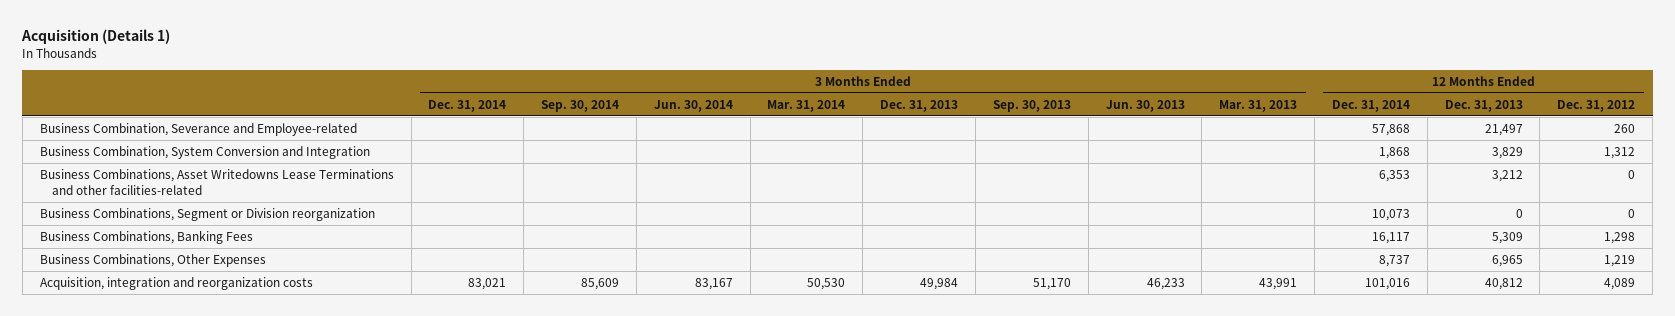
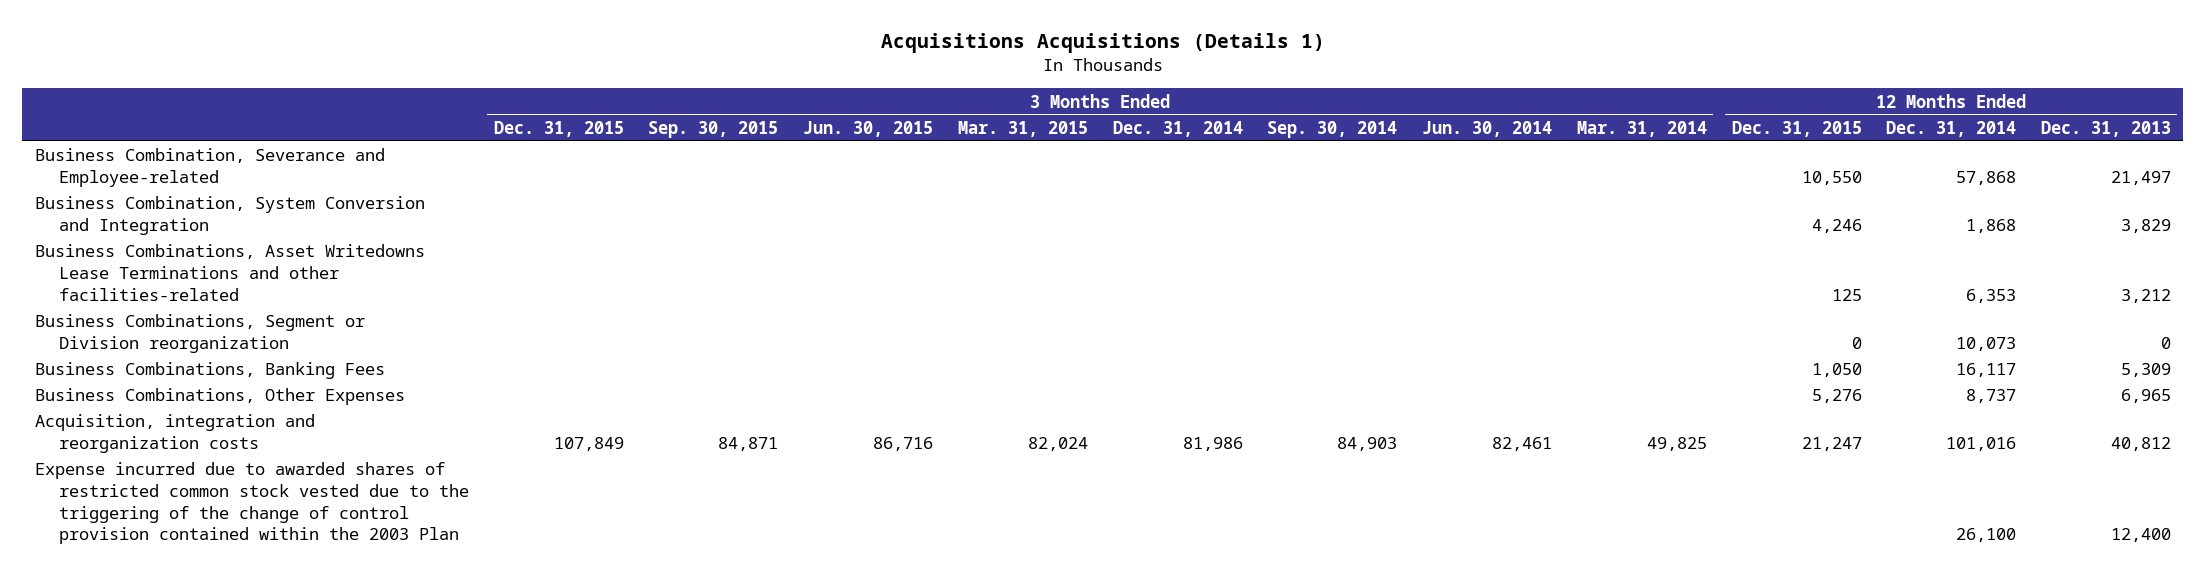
[21,29,171,45] Acquisition (Details 1) -> [880,33,1325,54] Acquisitions Acquisitions (Details 1)
[880,99,959,112] Dec. 31, 2013 -> none
[992,99,1071,112] Sep. 30, 2013 -> none
[1105,99,1185,112] Jun. 30, 2013 -> none
[1219,99,1298,112] Mar. 31, 2013 -> none
[1557,99,1636,112] Dec. 31, 2012 -> none
none -> [493,120,624,137] Dec. 31, 2015
none -> [648,120,779,138] Sep. 30, 2015
none -> [803,120,934,137] Jun. 30, 2015
none -> [957,120,1088,137] Mar. 31, 2015
none -> [1731,120,1862,137] Dec. 31, 2015
[468,277,507,290] 83,021 -> [1182,437,1243,452] 81,986
[581,277,620,290] 85,609 -> [1337,437,1398,452] 84,903
[694,277,733,290] 83,167 -> [1492,437,1553,452] 82,461
[807,277,846,290] 50,530 -> [1646,437,1707,452] 49,825
none -> [34,462,469,545] Expense incurred due to awarded shares of restricted common stock vested due to the triggering of the change of control provision contained within the 2003 Plan

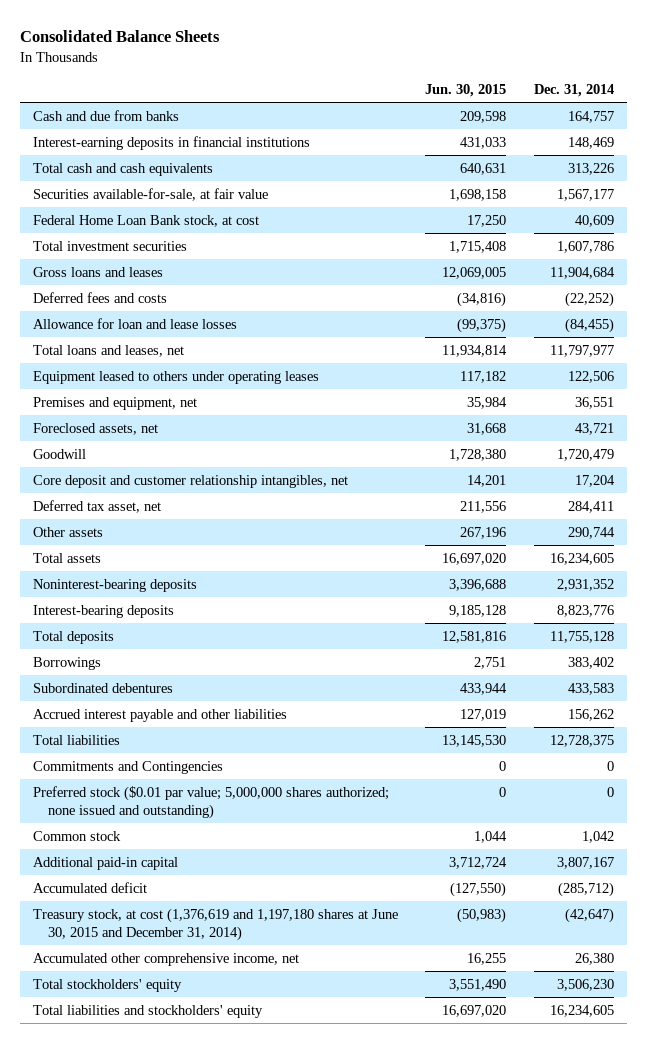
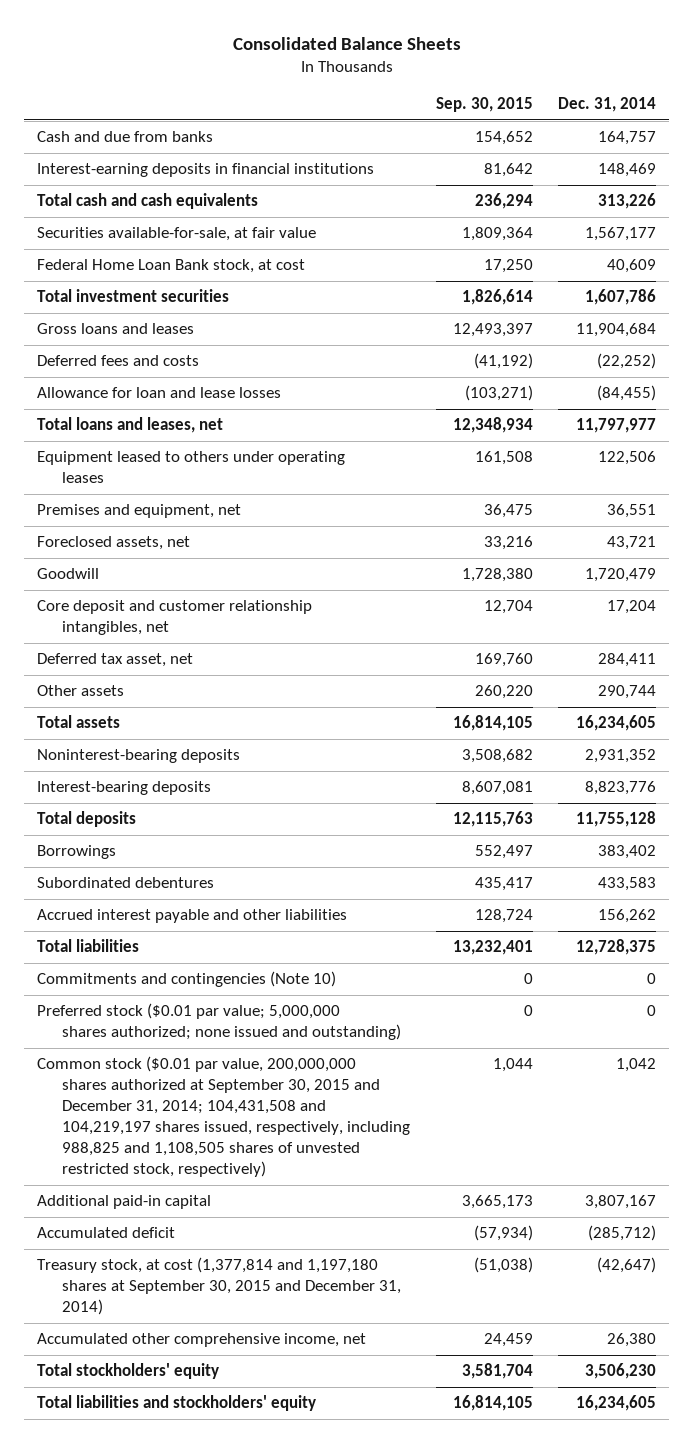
[425,83,507,97] Jun. 30, 2015 -> none
none -> [435,97,533,113] Sep. 30, 2015
[33,760,224,774] Commitments and Contingencies -> [37,971,337,988] Commitments and contingencies (Note 10)
[33,830,122,841] Common stock -> [37,1056,411,1178] Common stock ($0.01 par value, 200,000,000 shares authorized at September 30, 2015 and December 31, 2014; 104,431,508 and 104,219,197 shares issued, respectively, including 988,825 and 1,108,505 shares of unvested restricted stock, respectively)
[33,907,399,941] Treasury stock, at cost (1,376,619 and 1,197,180 shares at June 30, 2015 and December 31, 2014) -> [37,1257,402,1316] Treasury stock, at cost (1,377,814 and 1,197,180 shares at September 30, 2015 and December 31, 2014)

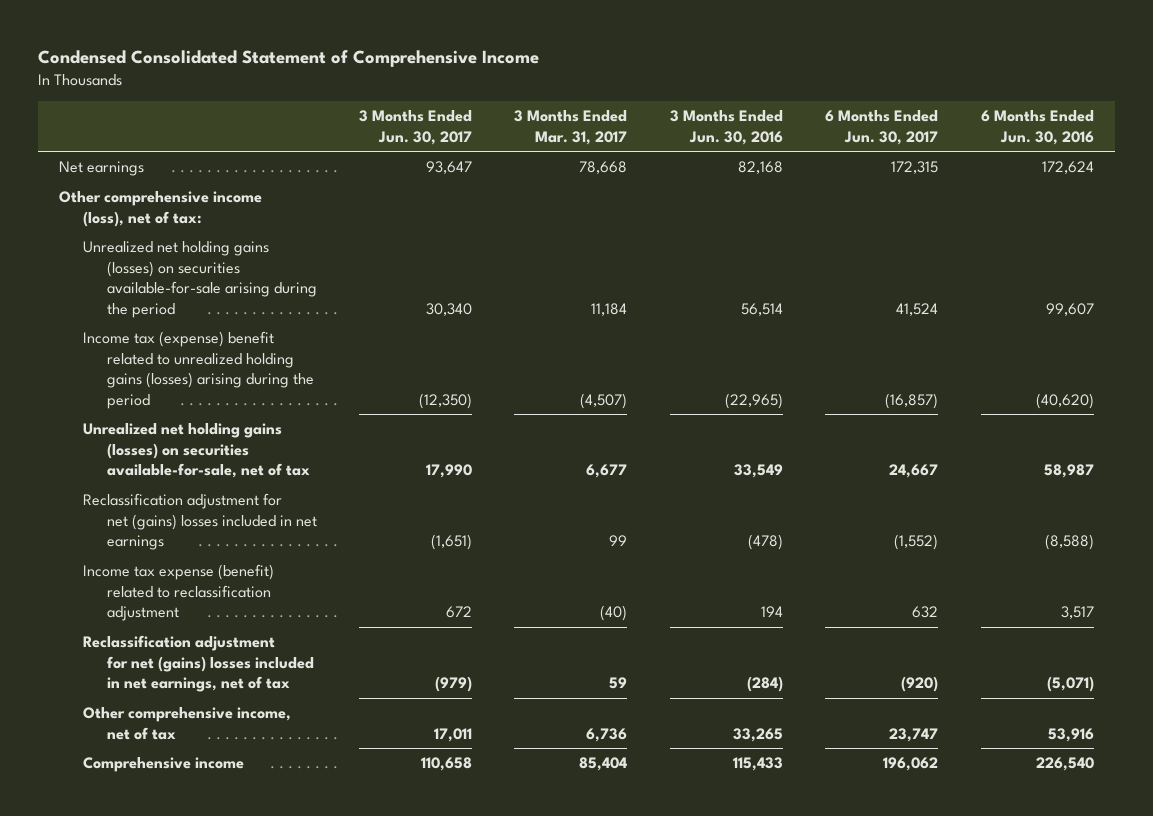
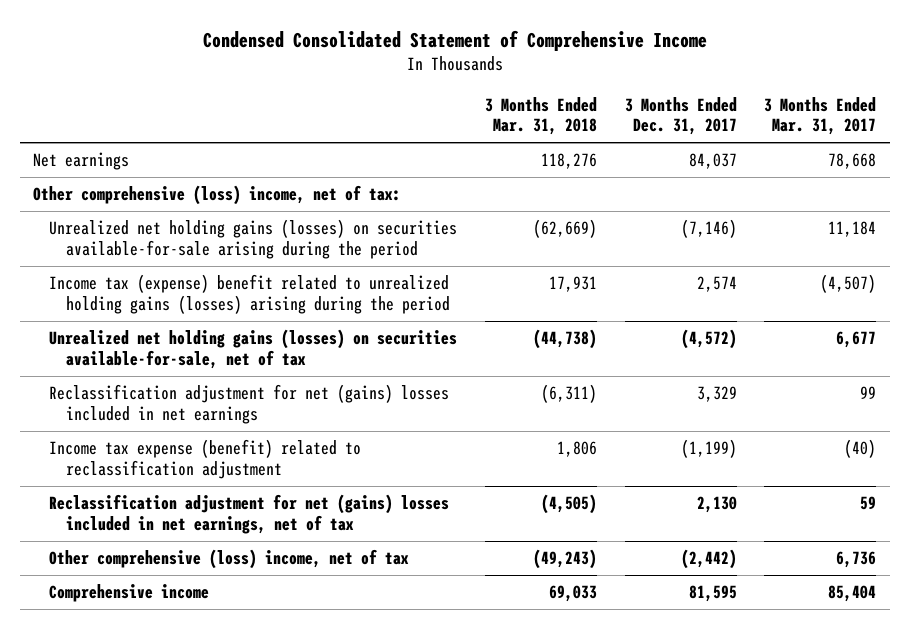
[358,110,472,145] 3 Months Ended Jun. 30, 2017 -> none
[669,110,783,145] 3 Months Ended Jun. 30, 2016 -> none
[825,110,939,145] 6 Months Ended Jun. 30, 2017 -> none
[980,110,1094,145] 6 Months Ended Jun. 30, 2016 -> none
none -> [485,96,598,136] 3 Months Ended Mar. 31, 2018
none -> [624,96,737,136] 3 Months Ended Dec. 31, 2017
[59,191,263,227] Other comprehensive income (loss), net of tax: -> [33,185,402,206] Other comprehensive (loss) income, net of tax:
[82,707,291,740] Other comprehensive income, net of tax -> [49,549,410,570] Other comprehensive (loss) income, net of tax

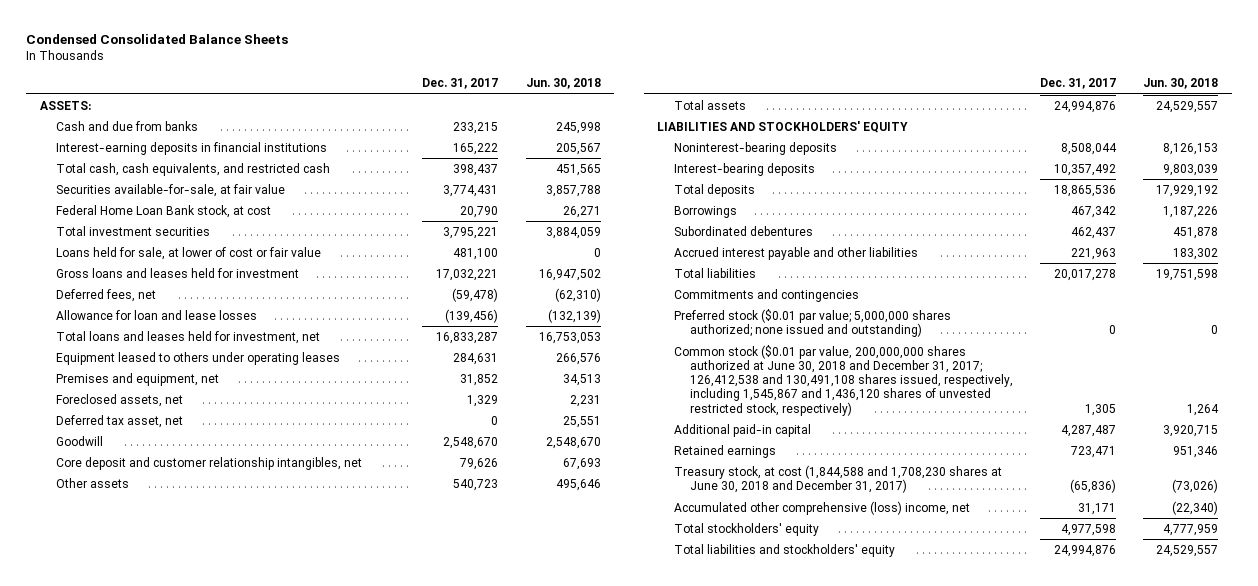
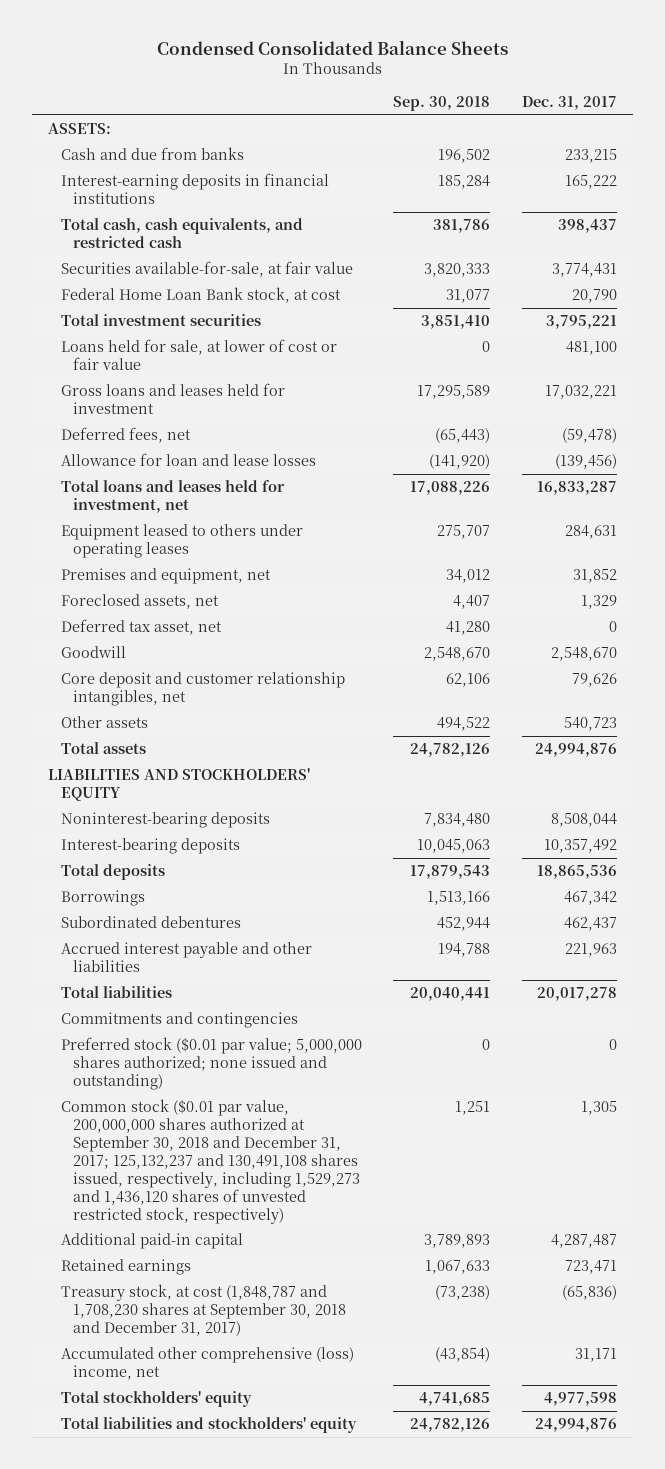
[525,78,601,90] Jun. 30, 2018 -> none
none -> [393,96,491,112] Sep. 30, 2018
[673,344,1014,416] Common stock ($0.01 par value, 200,000,000 shares authorized at June 30, 2018 and December 31, 2017; 126,412,538 and 130,491,108 shares issued, respectively, including 1,545,867 and 1,436,120 shares of unvested restricted stock, respectively) -> [60,1099,361,1225] Common stock ($0.01 par value, 200,000,000 shares authorized at September 30, 2018 and December 31, 2017; 125,132,237 and 130,491,108 shares issued, respectively, including 1,529,273 and 1,436,120 shares of unvested restricted stock, respectively)
[673,464,1002,494] Treasury stock, at cost (1,844,588 and 1,708,230 shares at June 30, 2018 and December 31, 2017) -> [60,1284,347,1337] Treasury stock, at cost (1,848,787 and 1,708,230 shares at September 30, 2018 and December 31, 2017)

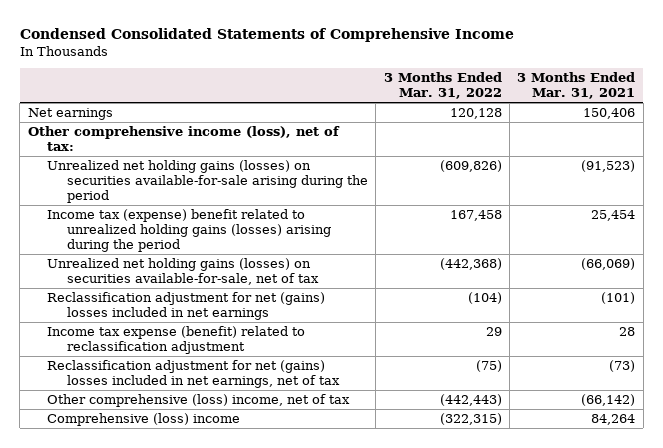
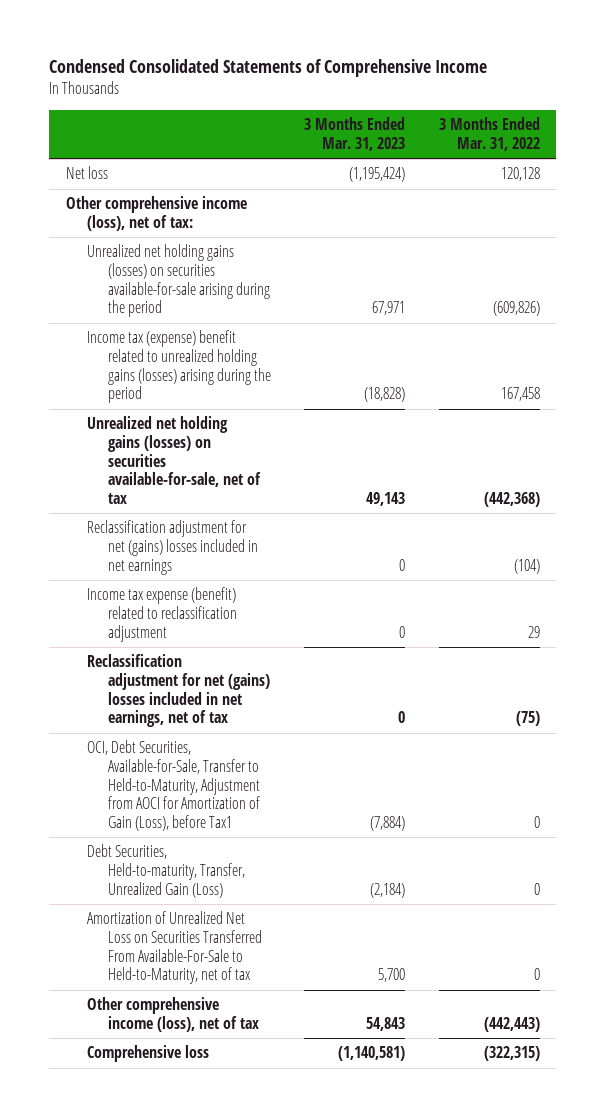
[517,72,636,100] 3 Months Ended Mar. 31, 2021 -> none
none -> [304,117,406,152] 3 Months Ended Mar. 31, 2023
[27,108,113,121] Net earnings -> [65,166,108,180] Net loss
none -> [86,740,261,832] OCI, Debt Securities, Available-for-Sale, Transfer to Held-to-Maturity, Adjustment from AOCI for Amortization of Gain (Loss), before Tax1
none -> [86,844,246,898] Debt Securities, Held-to-maturity, Transfer, Unrealized Gain (Loss)
none -> [86,911,263,985] Amortization of Unrealized Net Loss on Securities Transferred From Available-For-Sale to Held-to-Maturity, net of tax
[47,394,351,408] Other comprehensive (loss) income, net of tax -> [86,997,260,1033] Other comprehensive income (loss), net of tax
[47,413,241,427] Comprehensive (loss) income -> [86,1045,209,1063] Comprehensive loss

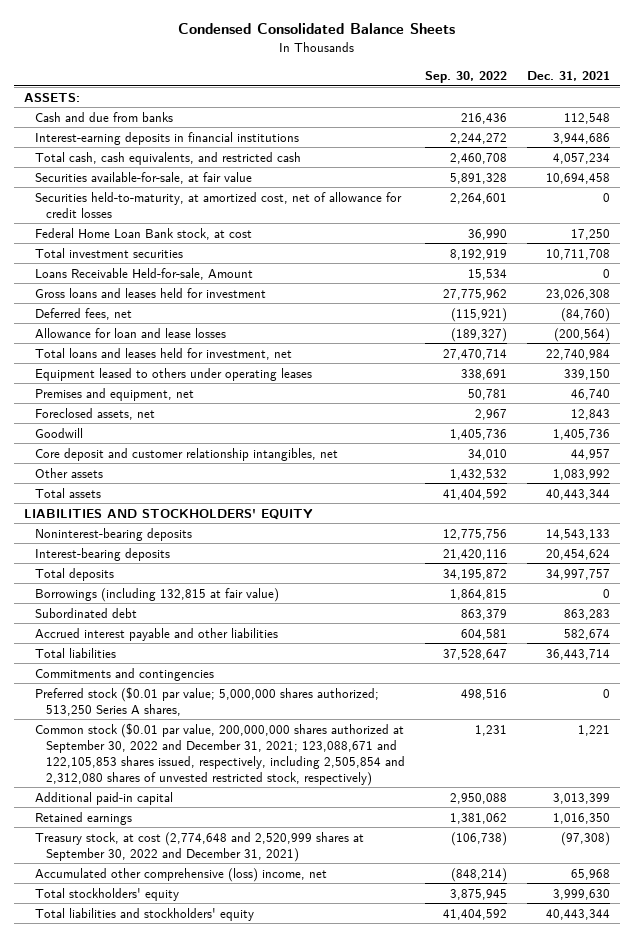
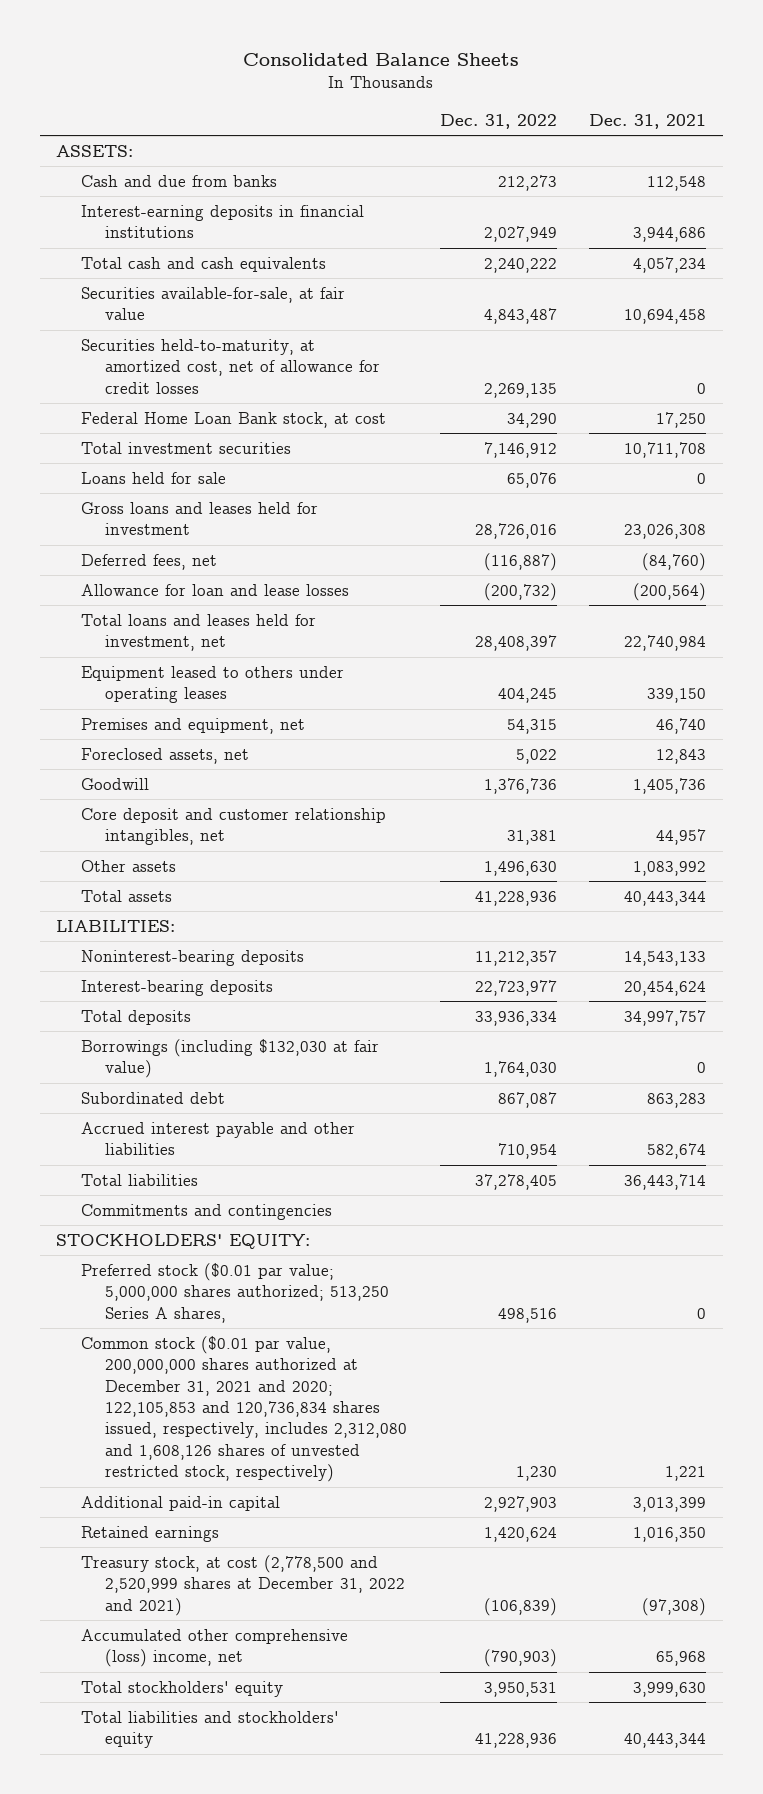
[177,23,455,35] Condensed Consolidated Balance Sheets -> [243,52,520,66] Consolidated Balance Sheets
[424,71,507,84] Sep. 30, 2022 -> none
none -> [439,113,557,129] Dec. 31, 2022
[34,151,301,165] Total cash, cash equivalents, and restricted cash -> [80,256,326,272] Total cash and cash equivalents
[34,267,253,280] Loans Receivable Held-for-sale, Amount -> [80,471,226,484] Loans held for sale
[23,508,313,520] LIABILITIES AND STOCKHOLDERS' EQUITY -> none
none -> [56,919,176,932] LIABILITIES:
[34,587,279,602] Borrowings (including 132,815 at fair value) -> [80,1038,379,1079] Borrowings (including $132,030 at fair value)
none -> [56,1233,311,1249] STOCKHOLDERS' EQUITY:
[34,722,405,786] Common stock ($0.01 par value, 200,000,000 shares authorized at September 30, 2022 and December 31, 2021; 123,088,671 and 122,105,853 shares issued, respectively, including 2,505,854 and 2,312,080 shares of unvested restricted stock, respectively) -> [80,1335,408,1483] Common stock ($0.01 par value, 200,000,000 shares authorized at December 31, 2021 and 2020; 122,105,853 and 120,736,834 shares issued, respectively, includes 2,312,080 and 1,608,126 shares of unvested restricted stock, respectively)
[34,831,364,862] Treasury stock, at cost (2,774,648 and 2,520,999 shares at September 30, 2022 and December 31, 2021) -> [80,1554,406,1616] Treasury stock, at cost (2,778,500 and 2,520,999 shares at December 31, 2022 and 2021)

